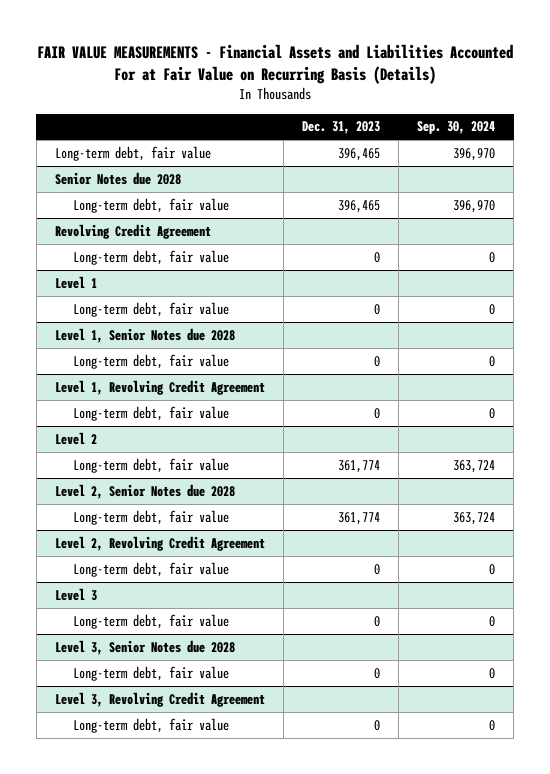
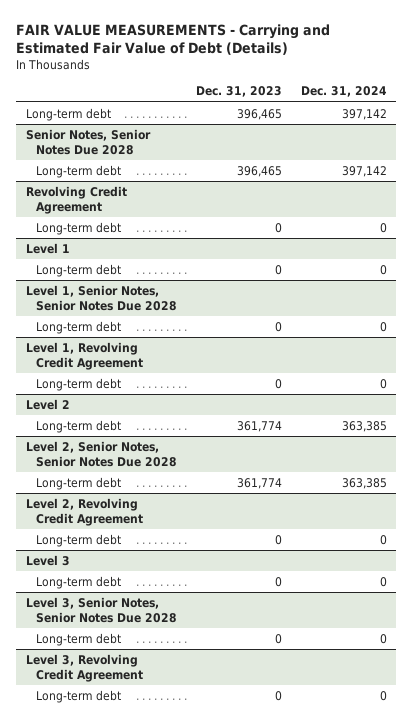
[36,44,513,85] FAIR VALUE MEASUREMENTS - Financial Assets and Liabilities Accounted For at Fair Value on Recurring Basis (Details) -> [16,23,331,55] FAIR VALUE MEASUREMENTS - Carrying and Estimated Fair Value of Debt (Details)
[417,121,496,135] Sep. 30, 2024 -> none
none -> [300,86,387,98] Dec. 31, 2024
[54,145,211,161] Long-term debt, fair value -> [25,107,111,121] Long-term debt
[54,171,181,185] Senior Notes due 2028 -> [25,128,151,155] Senior Notes, Senior Notes Due 2028
[73,197,230,213] Long-term debt, fair value -> [36,164,122,178] Long-term debt
[73,249,230,265] Long-term debt, fair value -> [36,221,122,235] Long-term debt
[73,301,230,317] Long-term debt, fair value -> [36,263,122,277] Long-term debt
[54,327,235,343] Level 1, Senior Notes due 2028 -> [25,284,178,311] Level 1, Senior Notes, Senior Notes Due 2028
[73,353,230,369] Long-term debt, fair value -> [36,320,122,334] Long-term debt
[73,405,230,421] Long-term debt, fair value -> [36,377,122,391] Long-term debt
[73,457,230,473] Long-term debt, fair value -> [36,419,122,433] Long-term debt
[54,483,235,499] Level 2, Senior Notes due 2028 -> [25,440,178,467] Level 2, Senior Notes, Senior Notes Due 2028
[73,509,230,525] Long-term debt, fair value -> [36,476,122,490] Long-term debt
[73,561,230,577] Long-term debt, fair value -> [36,533,122,547] Long-term debt
[73,613,230,629] Long-term debt, fair value -> [36,575,122,589] Long-term debt
[54,639,235,655] Level 3, Senior Notes due 2028 -> [25,596,178,623] Level 3, Senior Notes, Senior Notes Due 2028
[73,665,230,681] Long-term debt, fair value -> [36,632,122,646] Long-term debt
[73,717,230,733] Long-term debt, fair value -> [36,689,122,703] Long-term debt

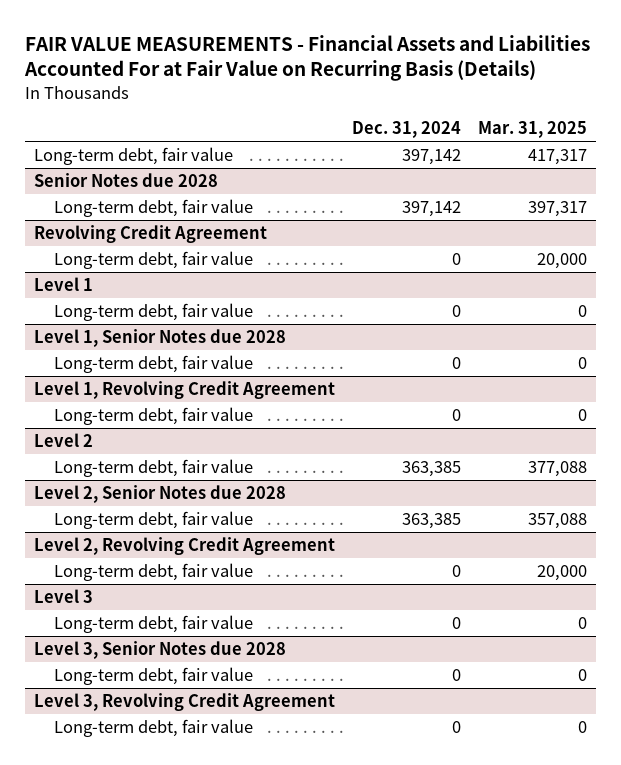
[16,23,331,55] FAIR VALUE MEASUREMENTS - Carrying and Estimated Fair Value of Debt (Details) -> [24,34,591,82] FAIR VALUE MEASUREMENTS - Financial Assets and Liabilities Accounted For at Fair Value on Recurring Basis (Details)
[195,86,282,98] Dec. 31, 2023 -> none
none -> [478,121,588,139] Mar. 31, 2025
[25,107,111,121] Long-term debt -> [34,147,234,166] Long-term debt, fair value
[25,128,151,155] Senior Notes, Senior Notes Due 2028 -> [34,173,219,188] Senior Notes due 2028
[36,164,122,178] Long-term debt -> [53,199,253,218] Long-term debt, fair value
[36,221,122,235] Long-term debt -> [53,251,253,270] Long-term debt, fair value
[36,263,122,277] Long-term debt -> [53,303,253,322] Long-term debt, fair value
[25,284,178,311] Level 1, Senior Notes, Senior Notes Due 2028 -> [34,329,287,348] Level 1, Senior Notes due 2028
[36,320,122,334] Long-term debt -> [53,355,253,374] Long-term debt, fair value
[36,377,122,391] Long-term debt -> [53,407,253,426] Long-term debt, fair value
[36,419,122,433] Long-term debt -> [53,459,253,478] Long-term debt, fair value
[25,440,178,467] Level 2, Senior Notes, Senior Notes Due 2028 -> [34,485,287,504] Level 2, Senior Notes due 2028
[36,476,122,490] Long-term debt -> [53,511,253,530] Long-term debt, fair value
[36,533,122,547] Long-term debt -> [53,563,253,582] Long-term debt, fair value
[36,575,122,589] Long-term debt -> [53,615,253,634] Long-term debt, fair value
[25,596,178,623] Level 3, Senior Notes, Senior Notes Due 2028 -> [34,641,287,660] Level 3, Senior Notes due 2028
[36,632,122,646] Long-term debt -> [53,667,253,686] Long-term debt, fair value
[36,689,122,703] Long-term debt -> [53,719,253,738] Long-term debt, fair value

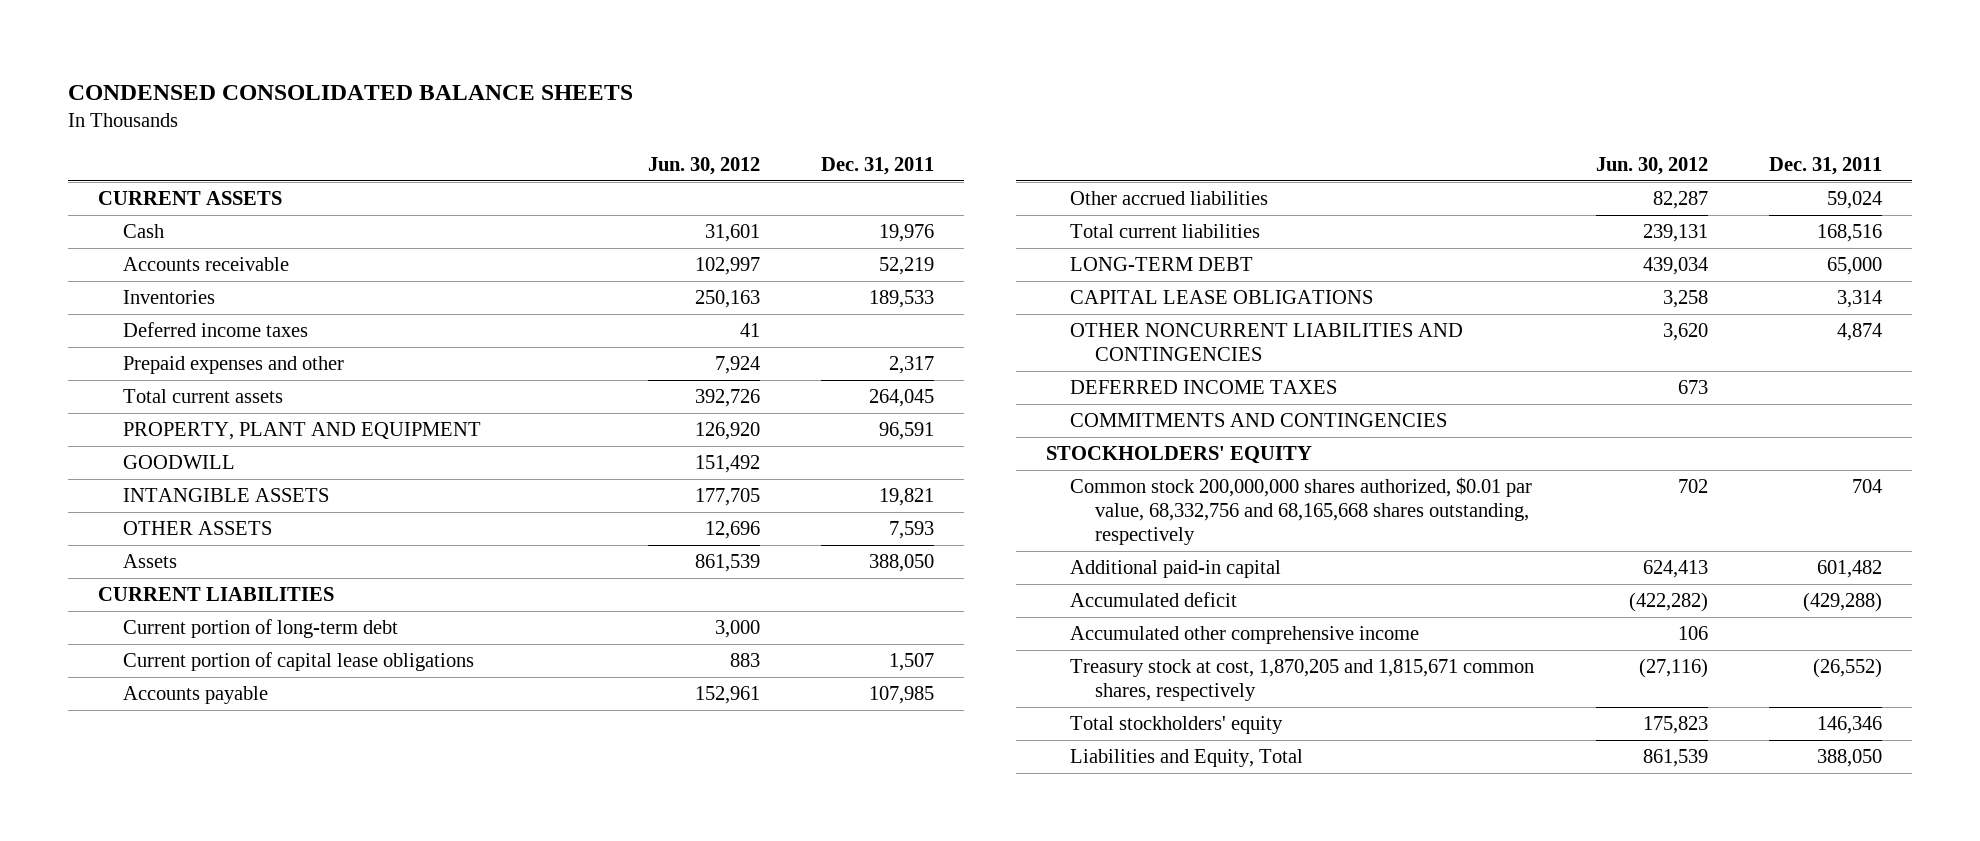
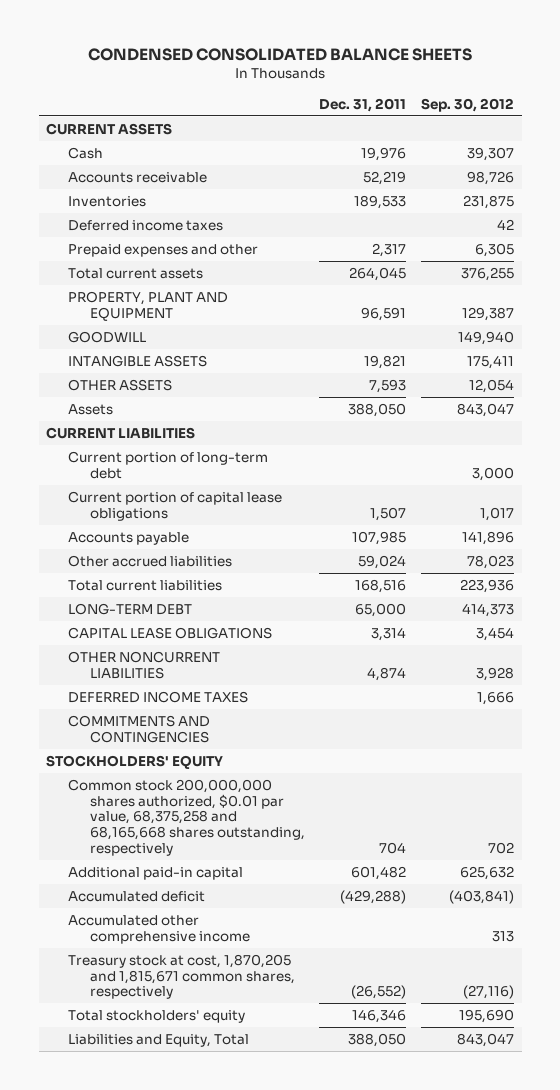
[647,156,760,175] Jun. 30, 2012 -> none
none -> [421,97,515,112] Sep. 30, 2012
[1070,323,1464,362] OTHER NONCURRENT LIABILITIES AND CONTINGENCIES -> [67,650,220,679] OTHER NONCURRENT LIABILITIES
[1070,477,1533,546] Common stock 200,000,000 shares authorized, $0.01 par value, 68,332,756 and 68,165,668 shares outstanding, respectively -> [67,778,305,857] Common stock 200,000,000 shares authorized, $0.01 par value, 68,375,258 and 68,165,668 shares outstanding, respectively

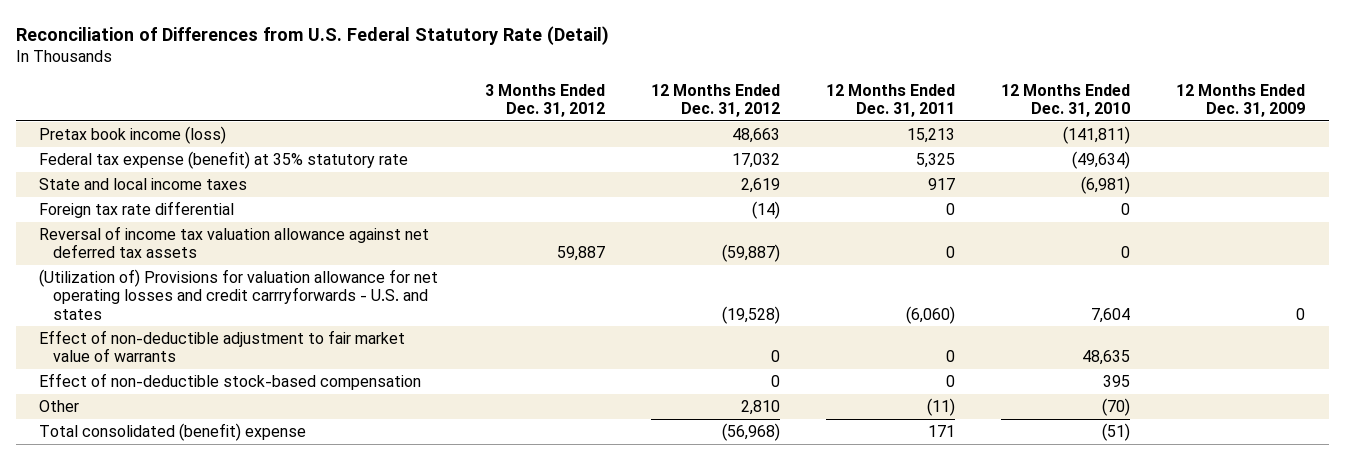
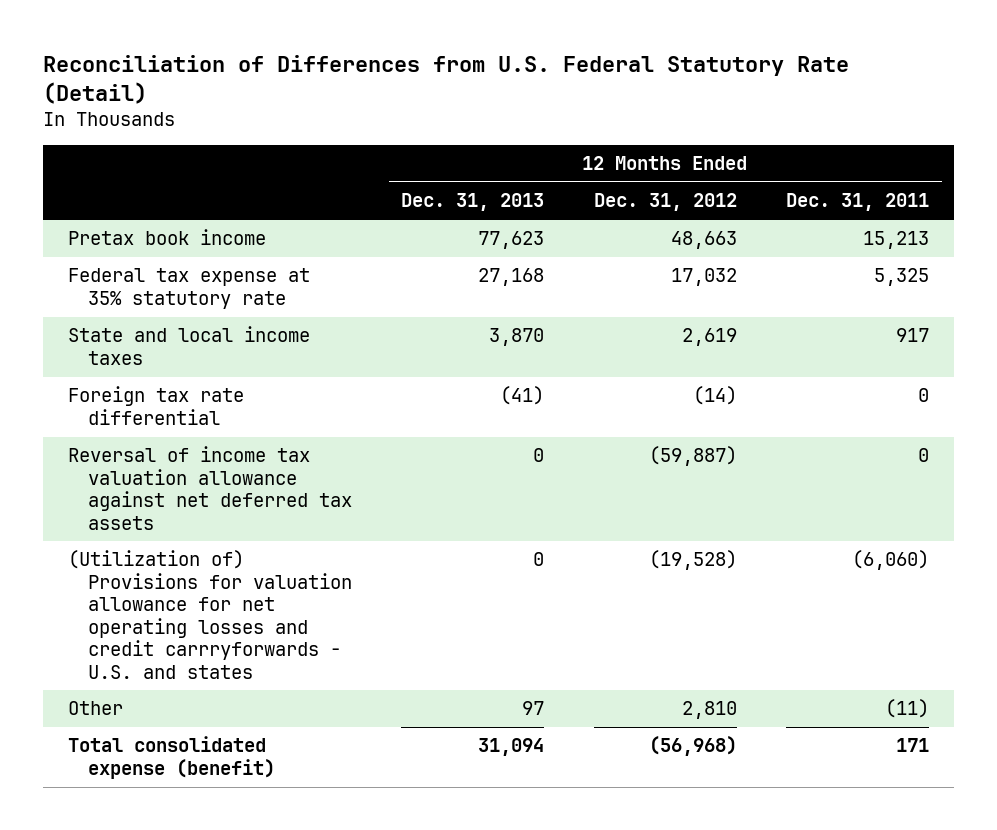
[484,83,605,118] 3 Months Ended Dec. 31, 2012 -> none
[1001,83,1131,118] 12 Months Ended Dec. 31, 2010 -> none
[1176,83,1306,118] 12 Months Ended Dec. 31, 2009 -> none
none -> [401,193,545,212] Dec. 31, 2013
[39,125,227,144] Pretax book income (loss) -> [67,229,266,246] Pretax book income
[39,150,409,169] Federal tax expense (benefit) at 35% statutory rate -> [67,268,310,309] Federal tax expense at 35% statutory rate
[39,329,406,363] Effect of non-deductible adjustment to fair market value of warrants -> none
[39,372,422,390] Effect of non-deductible stock-based compensation -> none
[39,422,307,441] Total consolidated (benefit) expense -> [67,736,276,779] Total consolidated expense (benefit)

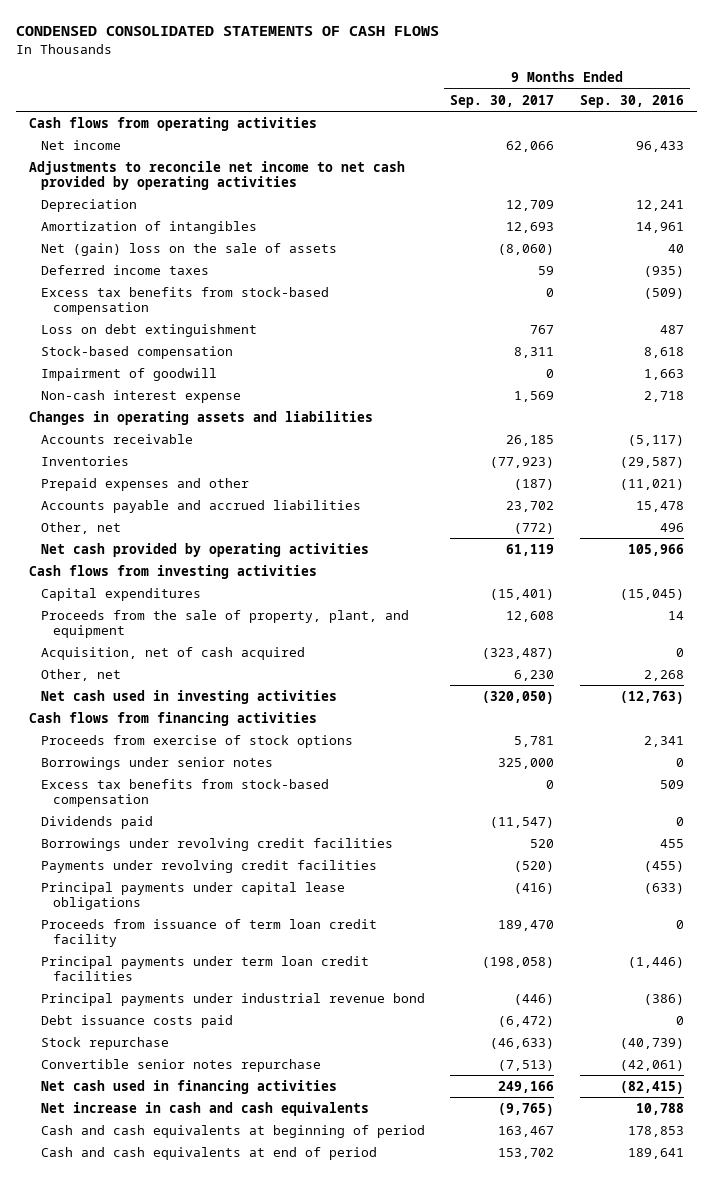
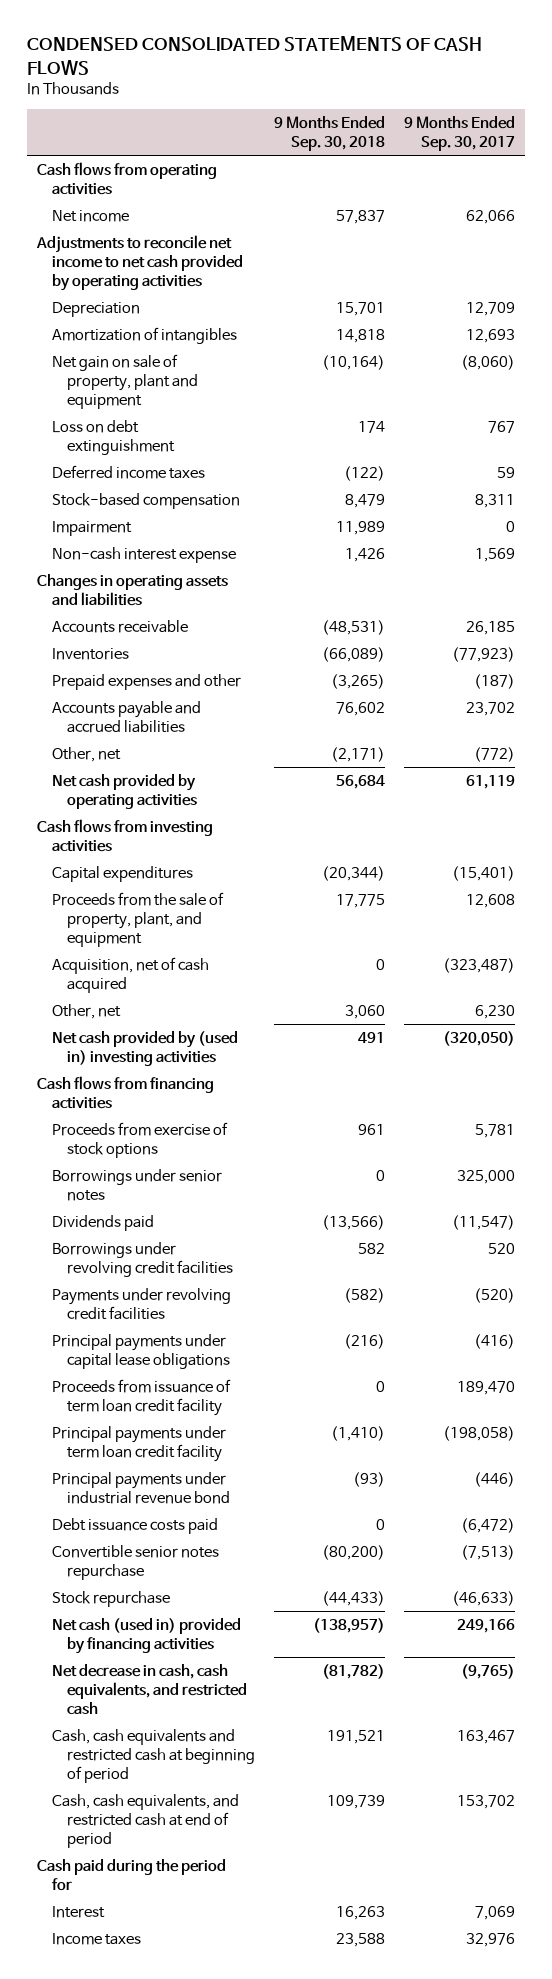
[579,94,684,108] Sep. 30, 2016 -> none
none -> [274,115,386,151] 9 Months Ended Sep. 30, 2018
[40,286,329,315] Excess tax benefits from stock-based compensation -> none
[40,242,337,256] Net (gain) loss on the sale of assets -> [51,354,198,409] Net gain on sale of property, plant and equipment
[40,264,209,275] Deferred income taxes -> [51,465,205,480] Deferred income taxes
[40,367,217,381] Impairment of goodwill -> none
none -> [51,521,132,537] Impairment
[40,689,337,704] Net cash used in investing activities -> [51,1031,238,1066] Net cash provided by (used in) investing activities
[40,778,329,807] Excess tax benefits from stock-based compensation -> none
[40,955,369,981] Principal payments under term loan credit facilities -> [51,1426,226,1462] Principal payments under term loan credit facility
[40,1036,169,1050] Stock repurchase -> [51,1591,170,1608] Stock repurchase
[40,1079,337,1094] Net cash used in financing activities -> [51,1618,241,1654] Net cash (used in) provided by financing activities
[40,1101,369,1116] Net increase in cash and cash equivalents -> [51,1664,247,1715] Net decrease in cash, cash equivalents, and restricted cash
[40,1124,425,1138] Cash and cash equivalents at beginning of period -> [51,1729,255,1783] Cash, cash equivalents and restricted cash at beginning of period
[40,1146,377,1160] Cash and cash equivalents at end of period -> [51,1794,239,1848] Cash, cash equivalents, and restricted cash at end of period
none -> [36,1859,226,1891] Cash paid during the period for
none -> [51,1906,105,1919] Interest
none -> [51,1933,141,1946] Income taxes

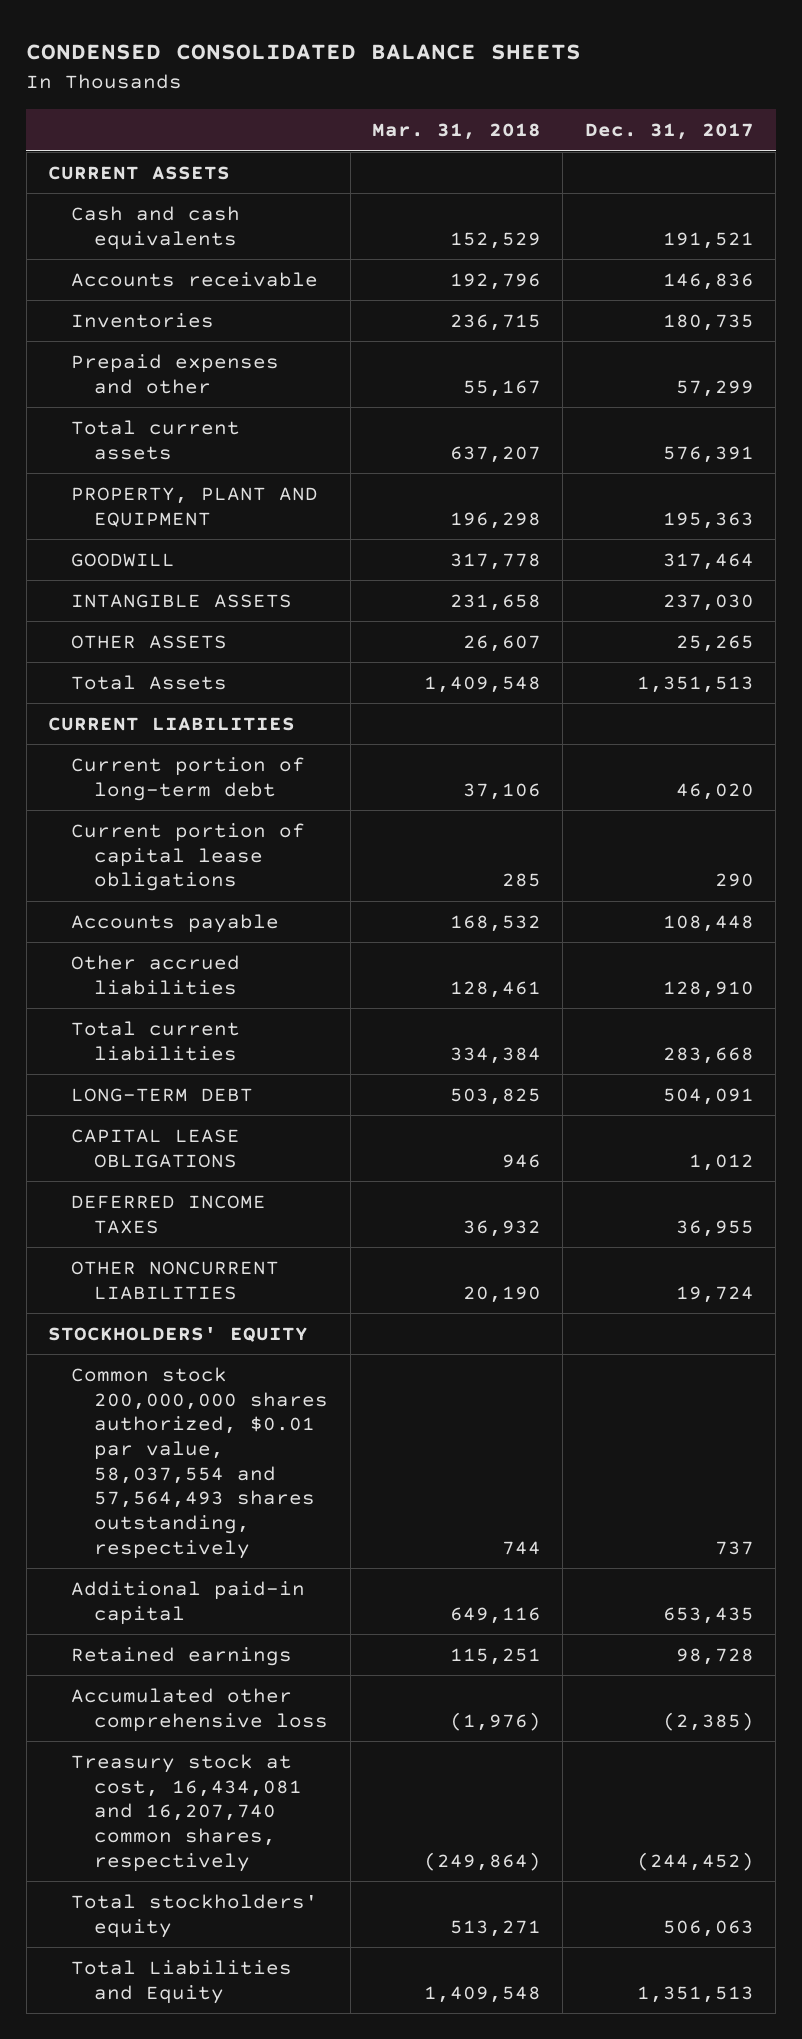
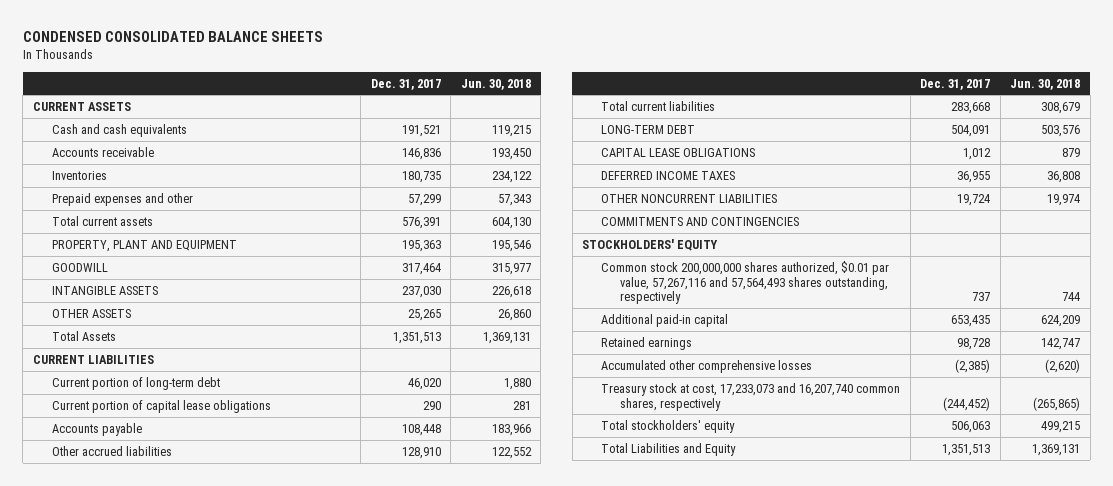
[371,123,541,141] Mar. 31, 2018 -> none
none -> [460,78,531,90] Jun. 30, 2018
none -> [601,216,800,226] COMMITMENTS AND CONTINGENCIES
[71,1366,329,1559] Common stock 200,000,000 shares authorized, $0.01 par value, 58,037,554 and 57,564,493 shares outstanding, respectively -> [601,260,890,305] Common stock 200,000,000 shares authorized, $0.01 par value, 57,267,116 and 57,564,493 shares outstanding, respectively
[71,1687,329,1732] Accumulated other comprehensive loss -> [601,359,813,373] Accumulated other comprehensive losses
[71,1753,303,1872] Treasury stock at cost, 16,434,081 and 16,207,740 common shares, respectively -> [601,382,901,411] Treasury stock at cost, 17,233,073 and 16,207,740 common shares, respectively

